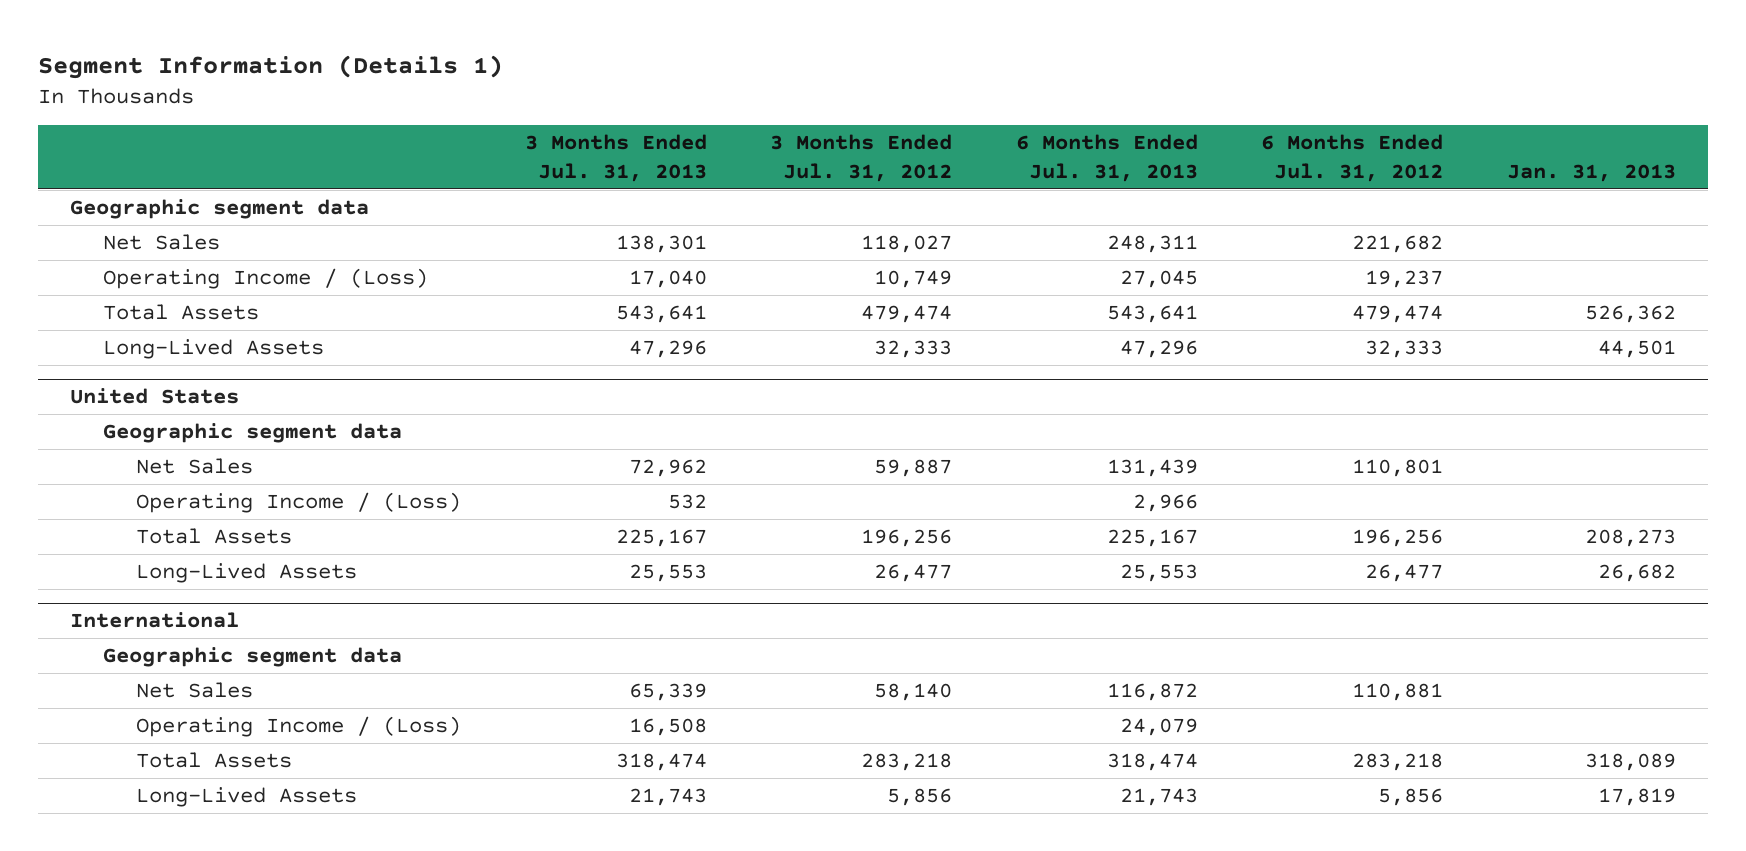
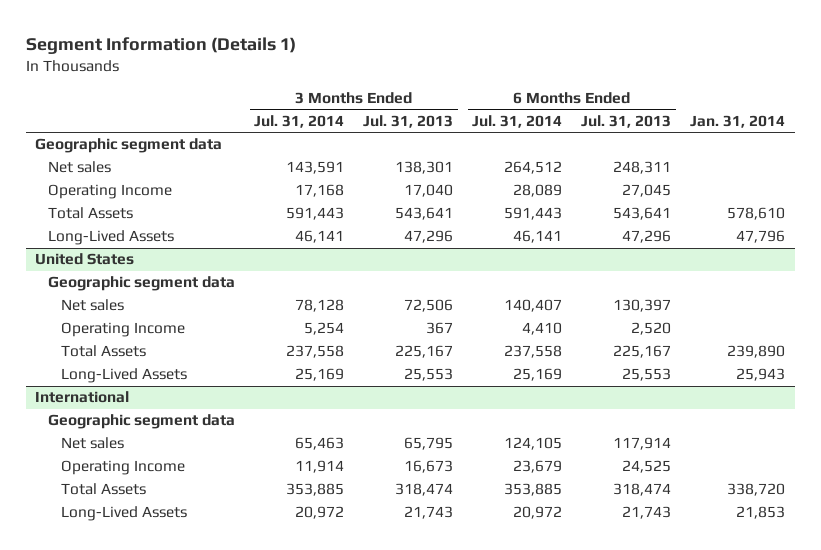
[770,134,953,182] 3 Months Ended Jul. 31, 2012 -> none
[1261,134,1444,182] 6 Months Ended Jul. 31, 2012 -> none
[1506,163,1676,182] Jan. 31, 2013 -> none
none -> [254,114,345,128] Jul. 31, 2014
none -> [472,114,563,128] Jul. 31, 2014
none -> [690,114,786,128] Jan. 31, 2014
[103,234,221,251] Net Sales -> [48,161,112,174] Net sales
[103,268,429,290] Operating Income / (Loss) -> [48,184,173,200] Operating Income
[136,458,254,475] Net Sales -> [61,299,125,312] Net sales
[628,459,707,478] 72,962 -> [404,299,454,313] 72,506
[1106,459,1198,478] 131,439 -> [613,299,672,313] 130,397
[136,492,462,514] Operating Income / (Loss) -> [61,322,186,338] Operating Income
[667,494,707,510] 532 -> [426,322,454,335] 367
[1132,494,1198,513] 2,966 -> [631,322,672,336] 2,520
[136,682,254,699] Net Sales -> [61,437,125,450] Net sales
[628,683,707,702] 65,339 -> [404,437,454,451] 65,795
[1106,683,1198,702] 116,872 -> [613,437,672,451] 117,914
[136,716,462,738] Operating Income / (Loss) -> [61,460,186,476] Operating Income
[628,718,707,737] 16,508 -> [404,460,454,474] 16,673
[1119,718,1198,737] 24,079 -> [622,460,672,474] 24,525

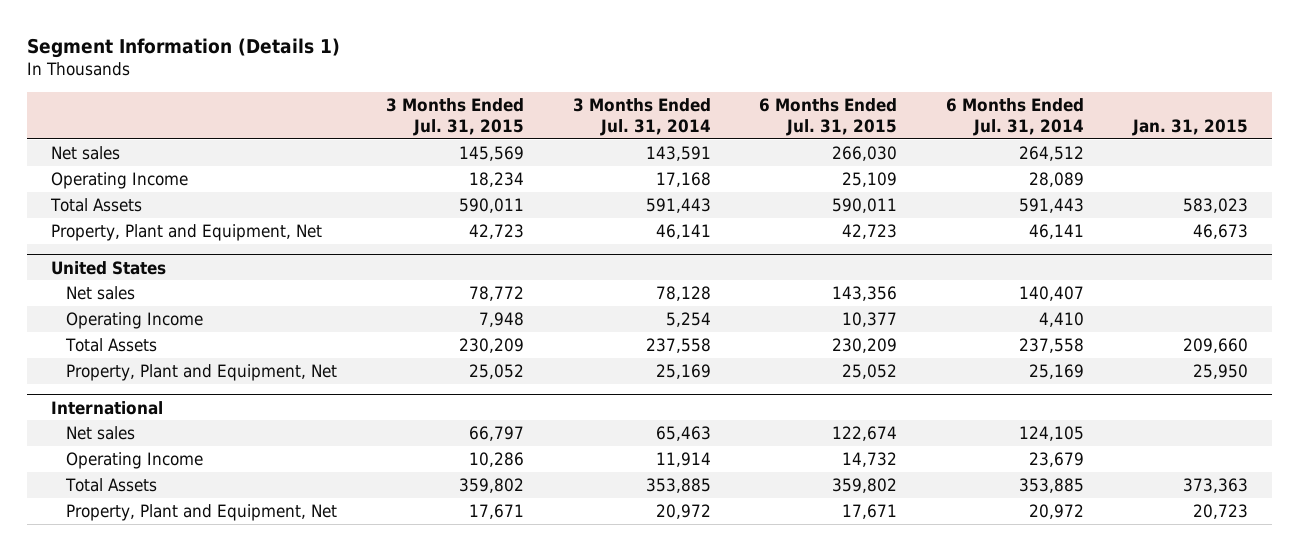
[363,114,454,128] Jul. 31, 2013 -> none
[581,114,672,128] Jul. 31, 2013 -> none
[690,114,786,128] Jan. 31, 2014 -> none
none -> [386,97,525,136] 3 Months Ended Jul. 31, 2015
none -> [759,97,898,136] 6 Months Ended Jul. 31, 2015
none -> [1131,118,1248,136] Jan. 31, 2015
[35,138,223,154] Geographic segment data -> none
[48,230,175,246] Long-Lived Assets -> [51,223,323,241] Property, Plant and Equipment, Net
[48,276,236,292] Geographic segment data -> none
[61,368,188,384] Long-Lived Assets -> [66,363,338,381] Property, Plant and Equipment, Net
[48,414,236,430] Geographic segment data -> none
[61,506,188,522] Long-Lived Assets -> [66,503,338,521] Property, Plant and Equipment, Net

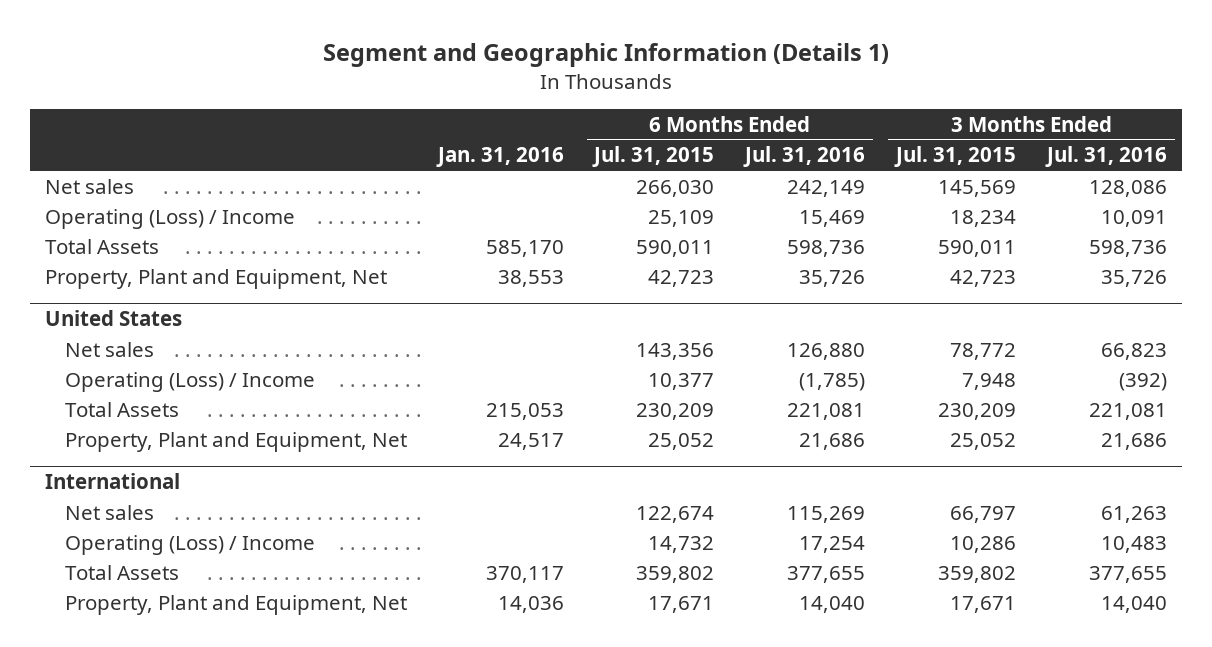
[26,37,340,58] Segment Information (Details 1) -> [323,43,890,68] Segment and Geographic Information (Details 1)
[572,97,711,136] 3 Months Ended Jul. 31, 2014 -> none
[946,97,1085,136] 6 Months Ended Jul. 31, 2014 -> none
[1131,118,1248,136] Jan. 31, 2015 -> none
none -> [435,147,564,168] Jan. 31, 2016
none -> [743,146,866,168] Jul. 31, 2016
none -> [1044,146,1167,168] Jul. 31, 2016
[51,171,189,189] Operating Income -> [45,208,296,229] Operating (Loss) / Income
[66,311,204,329] Operating Income -> [64,371,315,392] Operating (Loss) / Income
[66,451,204,469] Operating Income -> [64,534,315,555] Operating (Loss) / Income

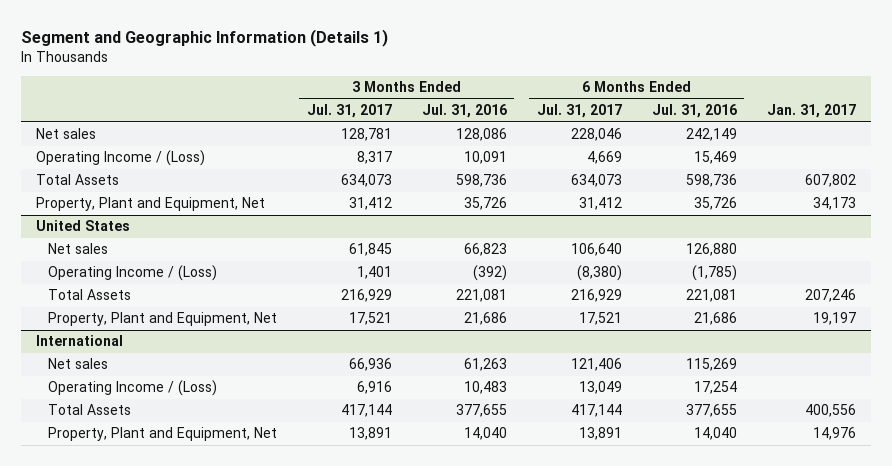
[435,147,564,168] Jan. 31, 2016 -> none
[592,146,715,168] Jul. 31, 2015 -> none
[894,146,1017,168] Jul. 31, 2015 -> none
none -> [306,104,392,119] Jul. 31, 2017
none -> [536,104,622,119] Jul. 31, 2017
none -> [766,104,856,119] Jan. 31, 2017
[45,208,296,229] Operating (Loss) / Income -> [36,150,206,167] Operating Income / (Loss)
[64,371,315,392] Operating (Loss) / Income -> [48,265,218,282] Operating Income / (Loss)
[64,534,315,555] Operating (Loss) / Income -> [48,380,218,397] Operating Income / (Loss)

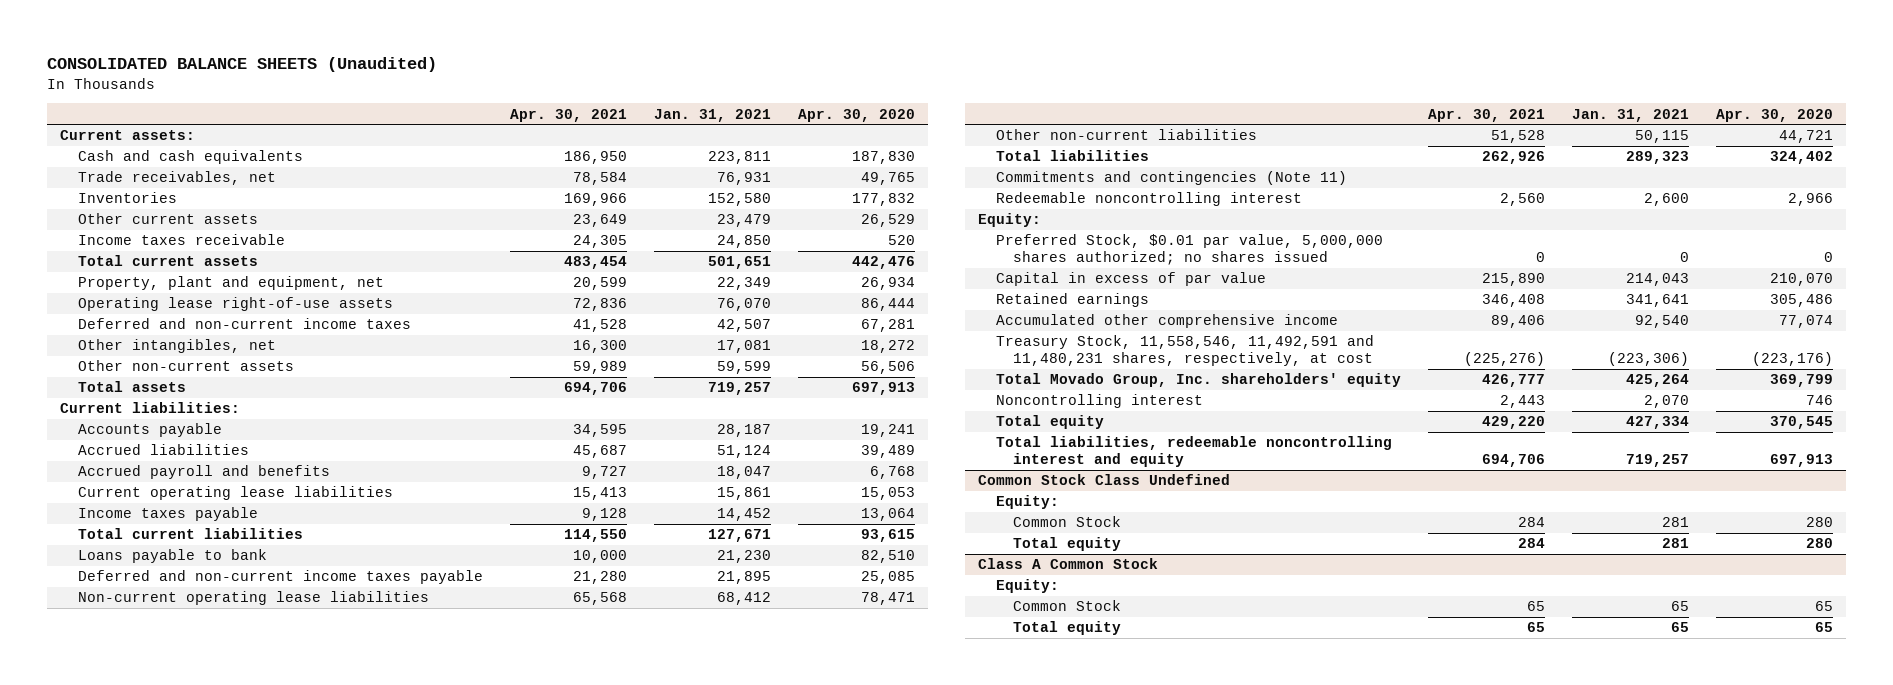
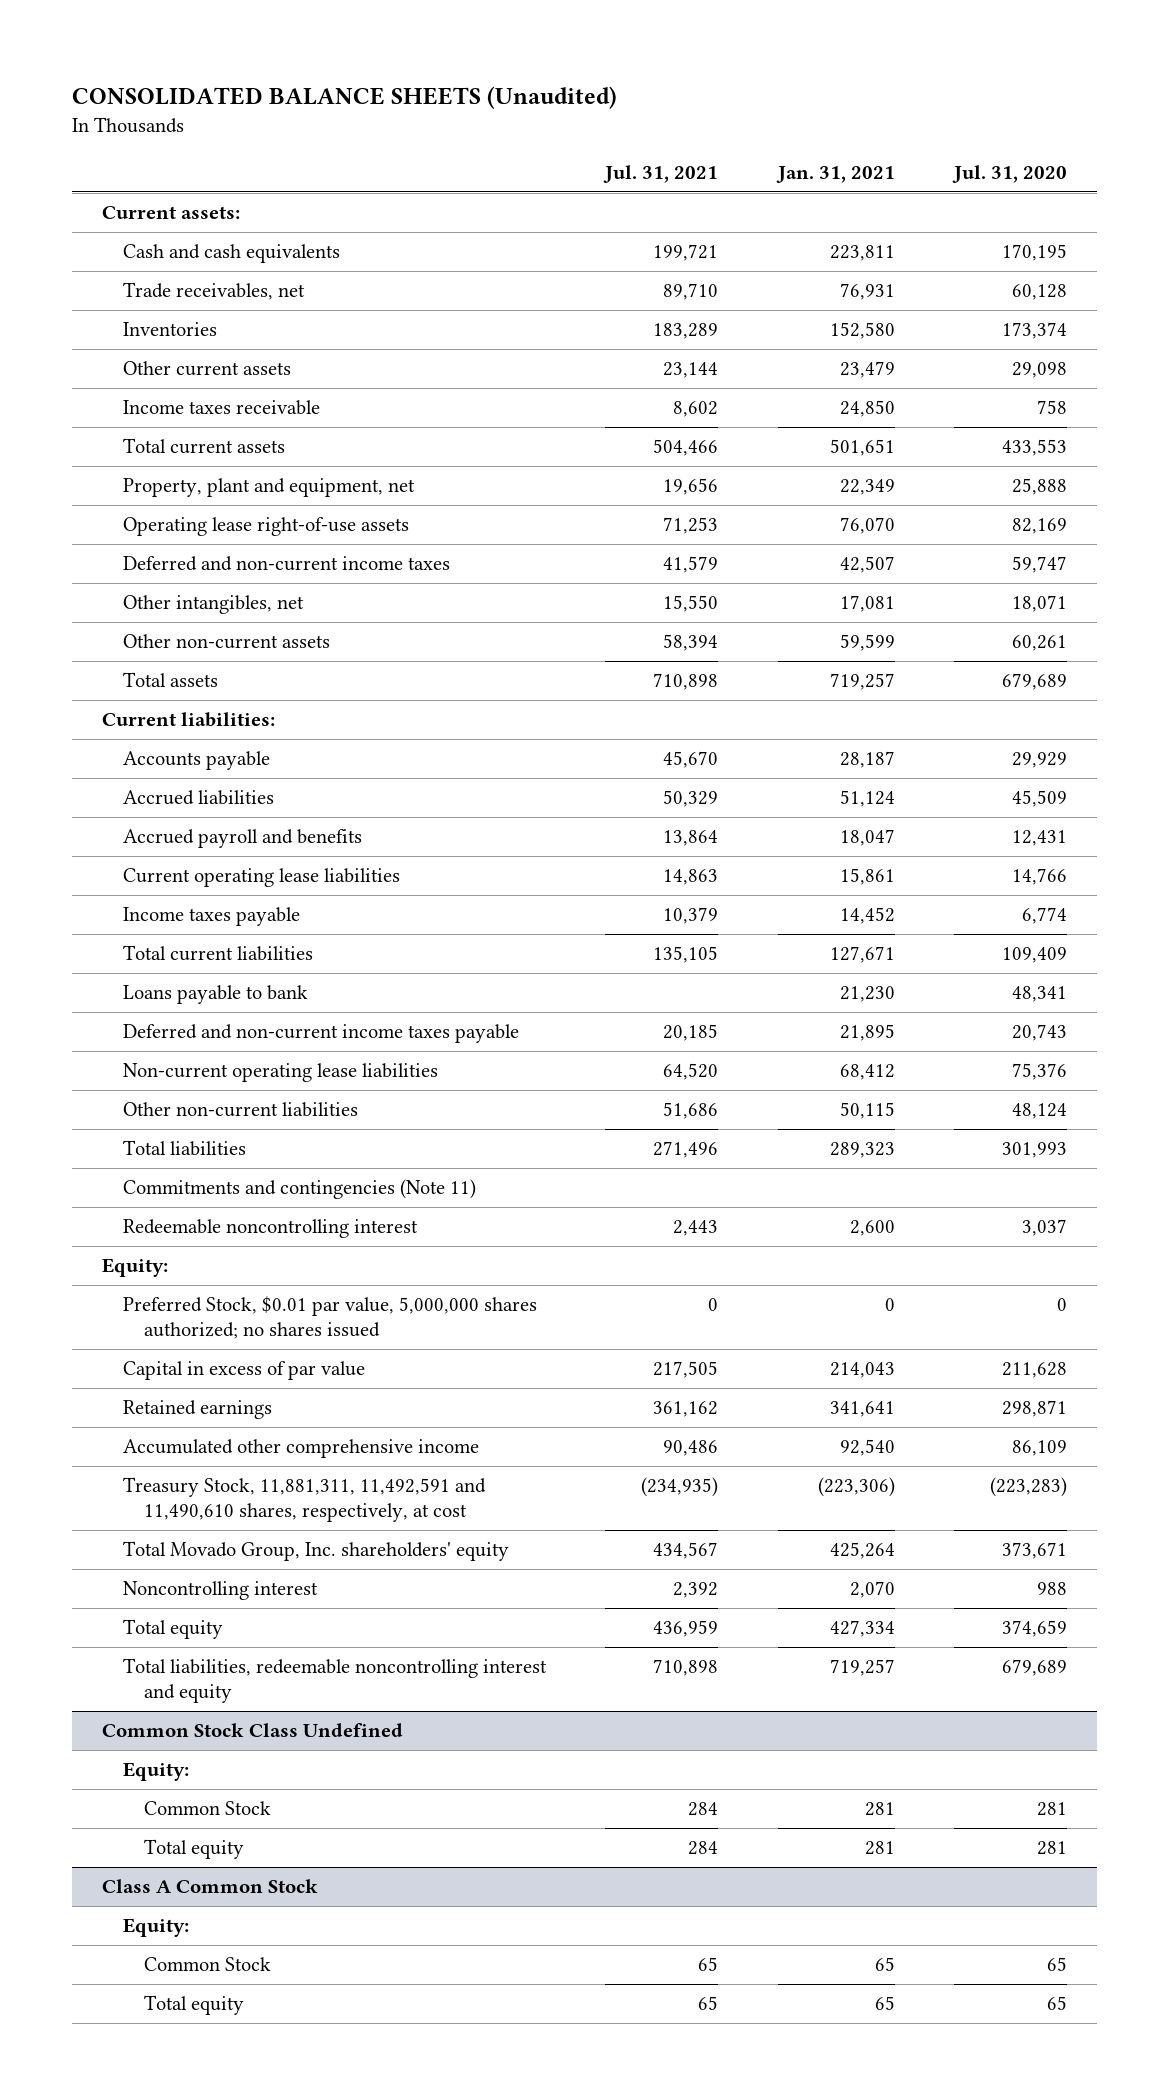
[509,108,627,122] Apr. 30, 2021 -> none
[797,108,915,122] Apr. 30, 2020 -> none
none -> [603,165,719,184] Jul. 31, 2021
none -> [952,165,1068,184] Jul. 31, 2020
[995,335,1374,367] Treasury Stock, 11,558,546, 11,492,591 and 11,480,231 shares, respectively, at cost -> [123,1477,487,1523] Treasury Stock, 11,881,311, 11,492,591 and 11,490,610 shares, respectively, at cost

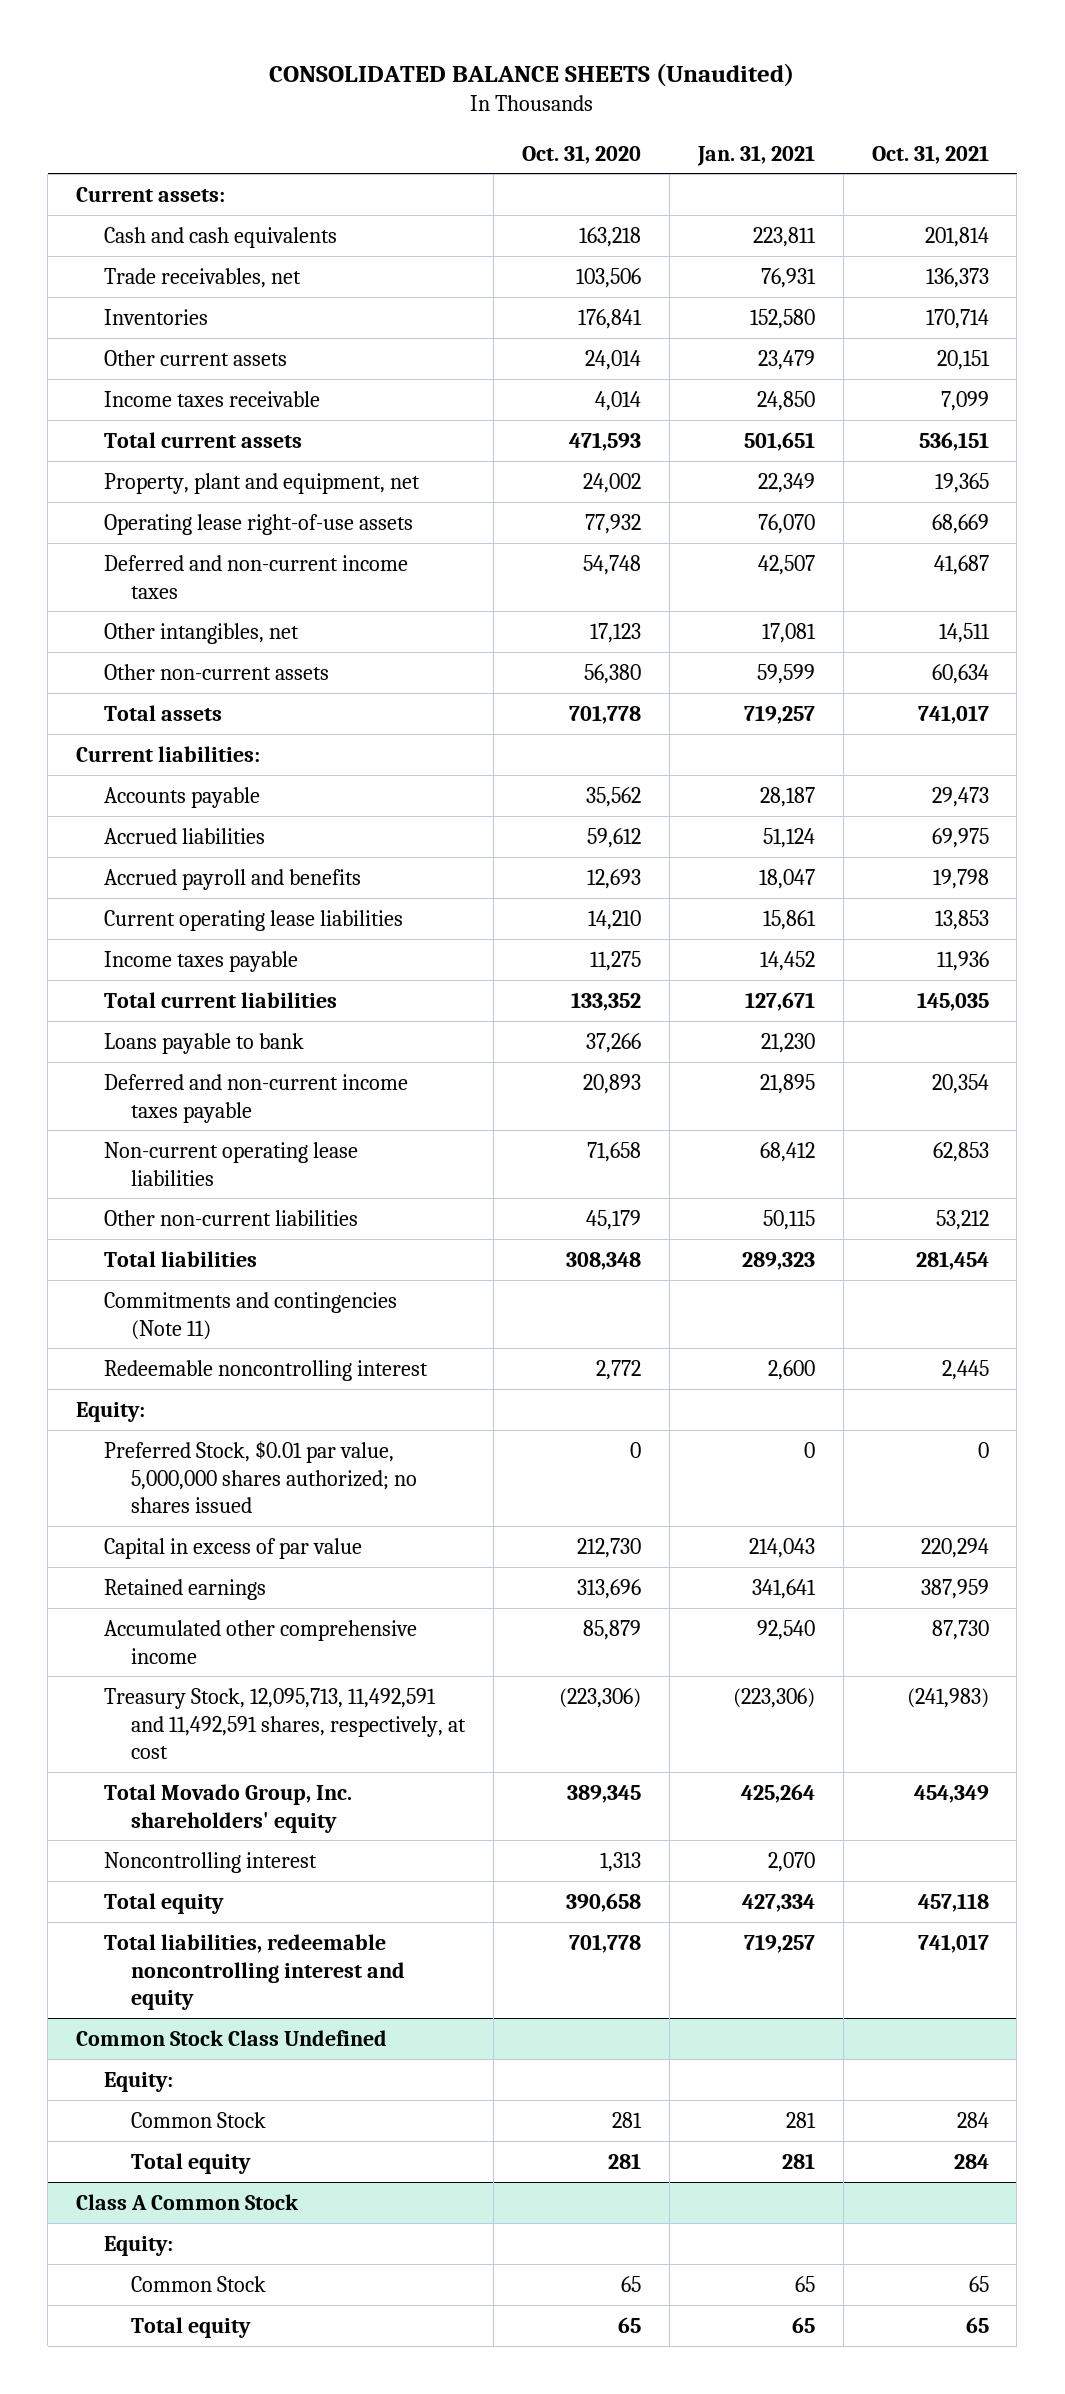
[603,165,719,184] Jul. 31, 2021 -> none
[952,165,1068,184] Jul. 31, 2020 -> none
none -> [522,144,642,164] Oct. 31, 2020
none -> [871,144,989,164] Oct. 31, 2021
[123,1477,487,1523] Treasury Stock, 11,881,311, 11,492,591 and 11,490,610 shares, respectively, at cost -> [103,1687,467,1760] Treasury Stock, 12,095,713, 11,492,591 and 11,492,591 shares, respectively, at cost

